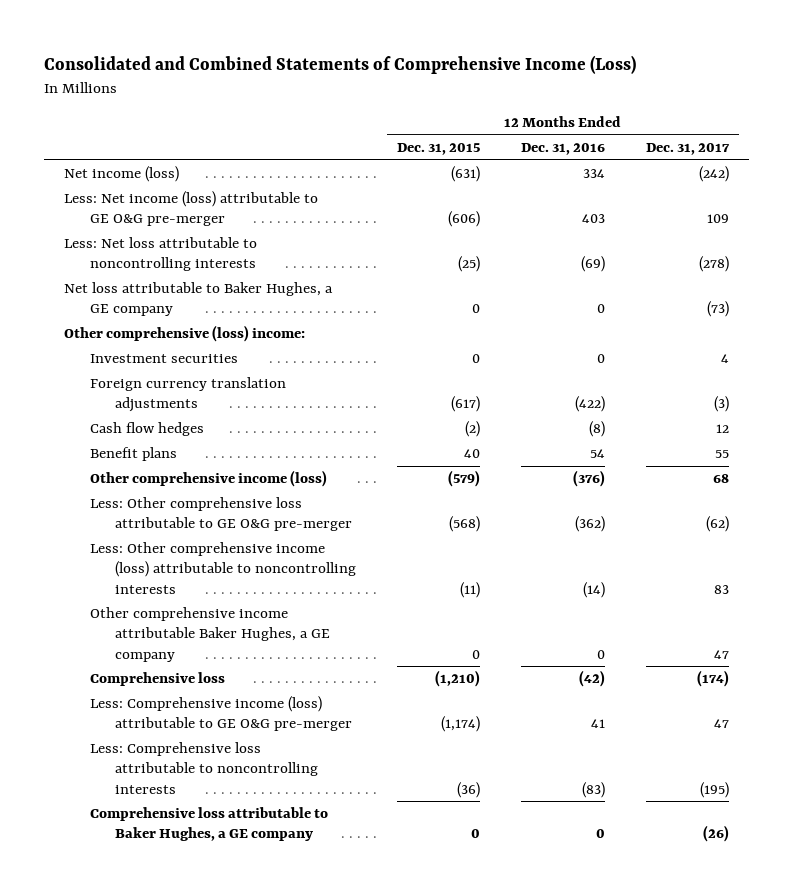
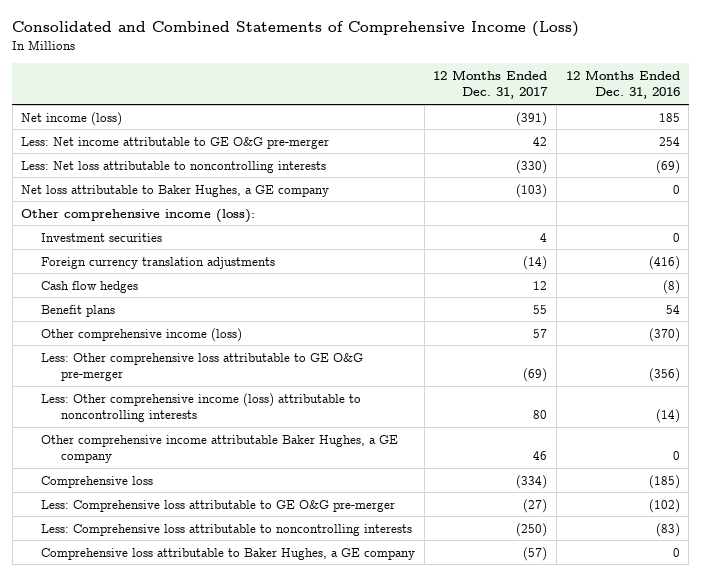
[396,142,480,155] Dec. 31, 2015 -> none
[582,169,605,179] 334 -> [658,112,680,122] 185
[698,166,729,183] (242) -> [516,111,548,126] (391)
[64,191,319,227] Less: Net income (loss) attributable to GE O&G pre-merger -> [21,136,330,149] Less: Net income attributable to GE O&G pre-merger
[581,214,605,224] 403 -> [658,136,680,146] 254
[706,214,729,224] 109 -> [533,136,548,146] 42
[698,256,729,273] (278) -> [516,159,548,174] (330)
[706,301,729,318] (73) -> [516,183,548,198] (103)
[64,325,306,343] Other comprehensive (loss) income: -> [21,208,256,223] Other comprehensive income (loss):
[574,396,605,413] (422) -> [648,255,680,270] (416)
[713,396,729,413] (3) -> [523,255,548,270] (14)
[572,470,605,488] (376) -> [648,327,680,342] (370)
[712,474,729,484] 68 -> [533,328,548,338] 57
[574,516,605,533] (362) -> [648,368,680,383] (356)
[705,516,729,533] (62) -> [523,368,548,383] (69)
[713,584,729,594] 83 -> [533,410,548,420] 80
[713,649,729,659] 47 -> [533,451,548,461] 46
[578,670,605,688] (42) -> [648,474,680,489] (185)
[696,670,729,688] (174) -> [516,474,548,489] (334)
[89,696,353,732] Less: Comprehensive income (loss) attributable to GE O&G pre-merger -> [41,499,396,512] Less: Comprehensive loss attributable to GE O&G pre-merger
[590,719,605,729] 41 -> [648,498,680,513] (102)
[713,719,729,729] 47 -> [523,498,548,513] (27)
[699,781,729,798] (195) -> [516,522,548,537] (250)
[702,825,729,843] (26) -> [523,546,548,561] (57)

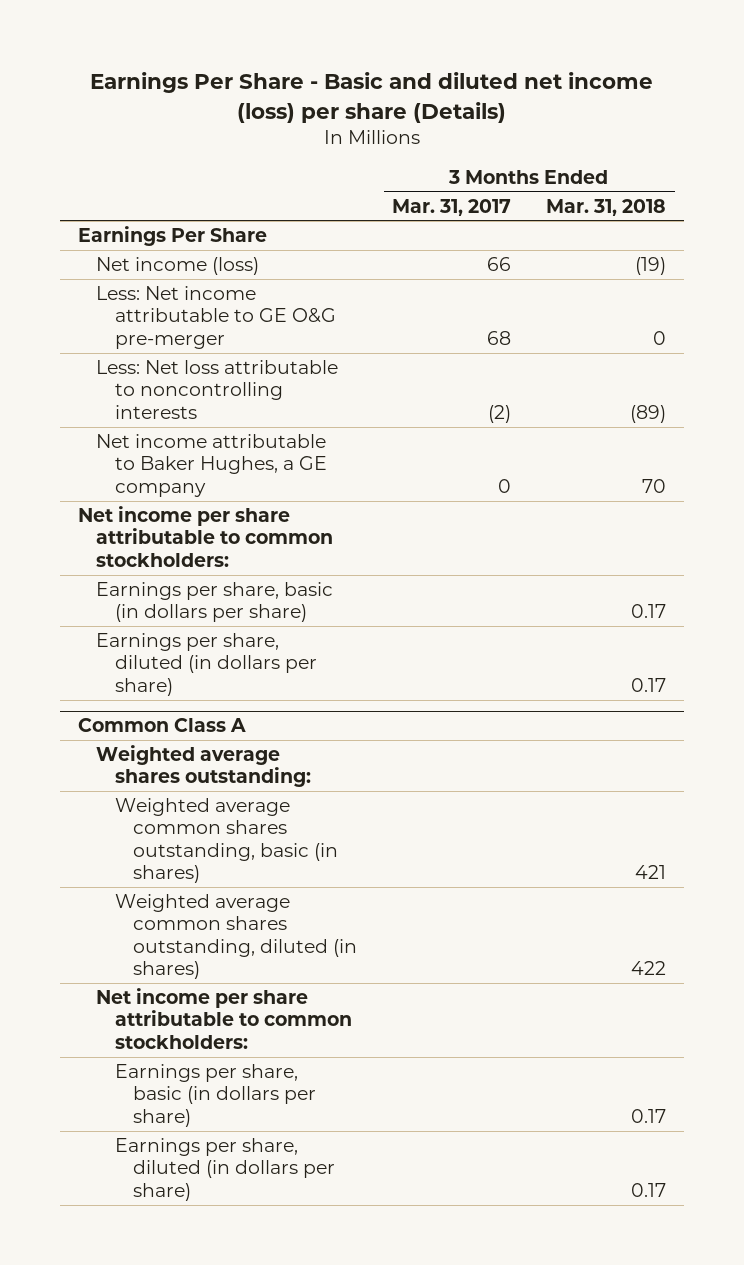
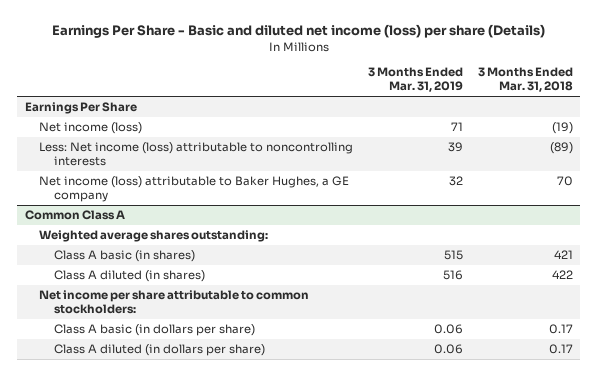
[392,198,512,216] Mar. 31, 2017 -> none
none -> [368,67,464,93] 3 Months Ended Mar. 31, 2019
[96,285,336,349] Less: Net income attributable to GE O&G pre-merger -> none
[77,505,334,567] Net income per share attributable to common stockholders: -> none
[96,581,334,623] Earnings per share, basic (in dollars per share) -> none
[96,632,317,696] Earnings per share, diluted (in dollars per share) -> none
[96,359,339,419] Less: Net loss attributable to noncontrolling interests -> [39,142,354,167] Less: Net income (loss) attributable to noncontrolling interests
[96,433,327,497] Net income attributable to Baker Hughes, a GE company -> [39,176,350,203] Net income (loss) attributable to Baker Hughes, a GE company
[114,797,339,884] Weighted average common shares outstanding, basic (in shares) -> [54,250,196,263] Class A basic (in shares)
[114,893,358,980] Weighted average common shares outstanding, diluted (in shares) -> [54,270,206,283] Class A diluted (in shares)
[114,1063,317,1127] Earnings per share, basic (in dollars per share) -> [54,324,256,337] Class A basic (in dollars per share)
[114,1137,336,1201] Earnings per share, diluted (in dollars per share) -> [54,344,266,357] Class A diluted (in dollars per share)

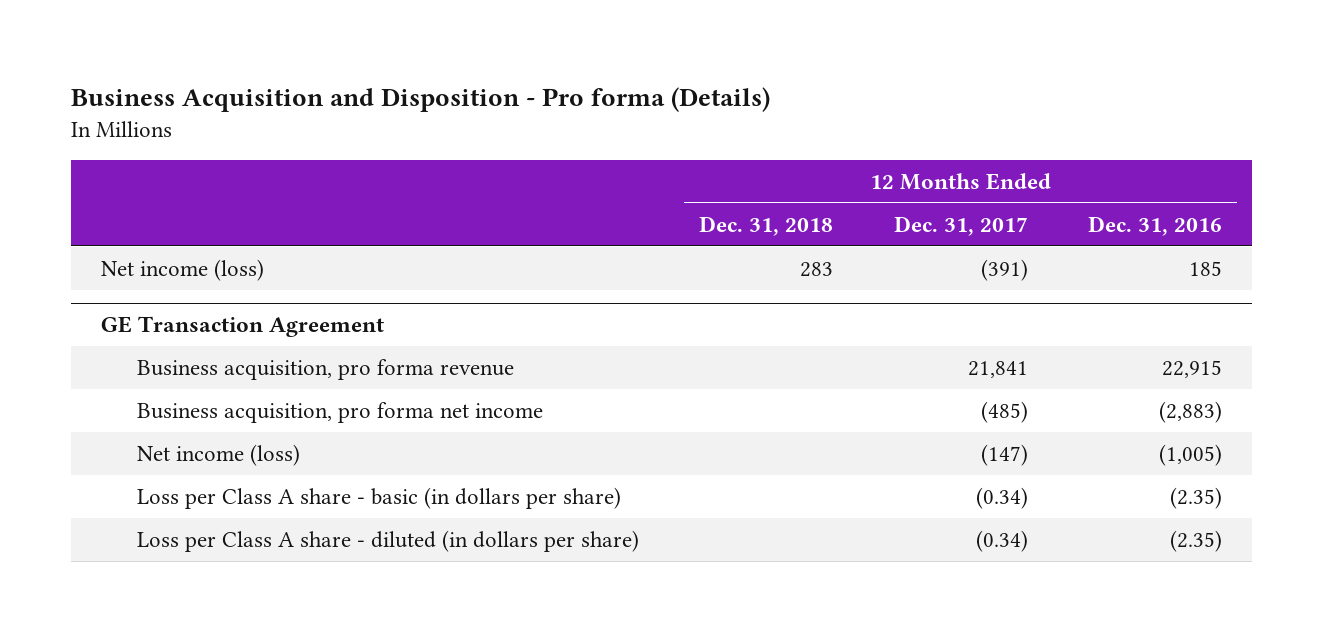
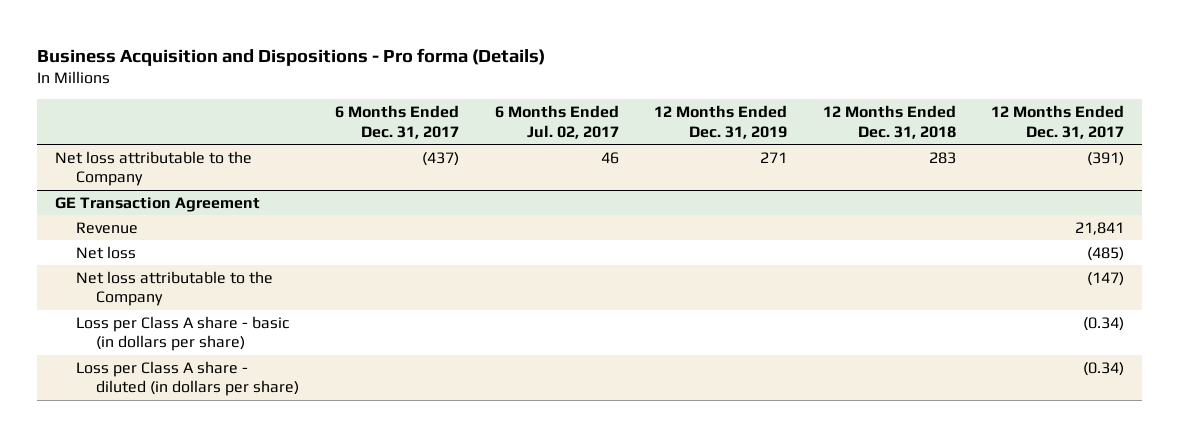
[70,87,770,113] Business Acquisition and Disposition - Pro forma (Details) -> [37,47,546,66] Business Acquisition and Dispositions - Pro forma (Details)
[1087,215,1222,236] Dec. 31, 2016 -> none
none -> [334,105,459,139] 6 Months Ended Dec. 31, 2017
none -> [494,105,619,139] 6 Months Ended Jul. 02, 2017
none -> [654,105,788,139] 12 Months Ended Dec. 31, 2019
[100,258,264,281] Net income (loss) -> [55,150,253,187] Net loss attributable to the Company
[136,358,514,380] Business acquisition, pro forma revenue -> [75,221,138,234] Revenue
[136,401,543,423] Business acquisition, pro forma net income -> [75,245,136,259] Net loss
[136,443,300,466] Net income (loss) -> [75,270,273,307] Net loss attributable to the Company

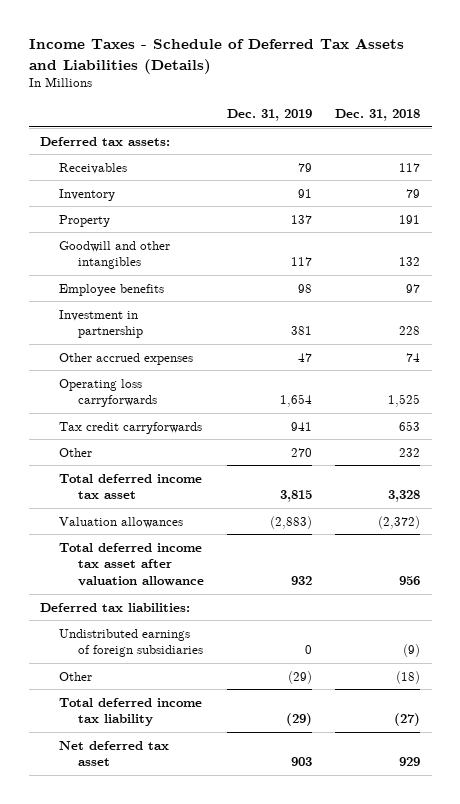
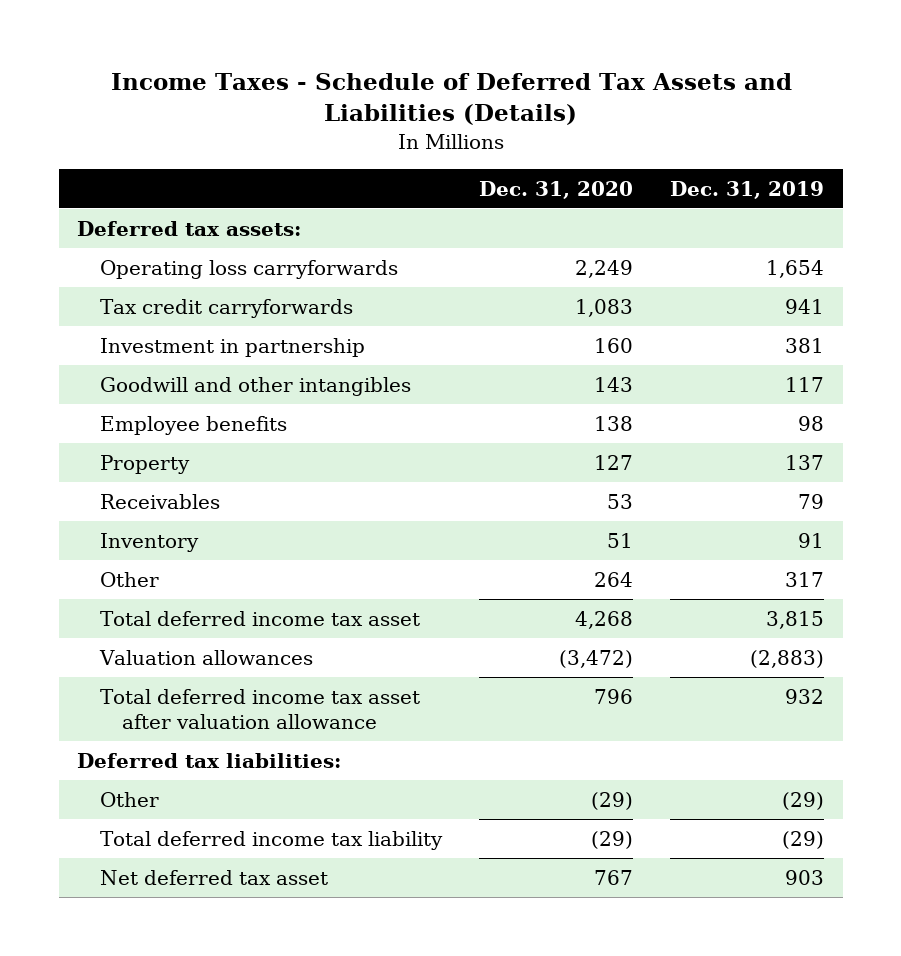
[335,109,421,122] Dec. 31, 2018 -> none
none -> [478,180,633,199] Dec. 31, 2020
[59,352,194,365] Other accrued expenses -> none
[59,309,144,339] Investment in partnership -> [99,337,365,357] Investment in partnership
[59,240,171,270] Goodwill and other intangibles -> [99,376,411,396] Goodwill and other intangibles
[59,283,165,296] Employee benefits -> [99,415,287,435] Employee benefits
[59,214,111,227] Property -> [99,454,190,474] Property
[59,162,128,174] Receivables -> [99,493,220,509] Receivables
[59,188,116,201] Inventory -> [99,532,199,552] Inventory
[291,447,313,457] 270 -> [784,571,824,587] 317
[59,628,204,658] Undistributed earnings of foreign subsidiaries -> none

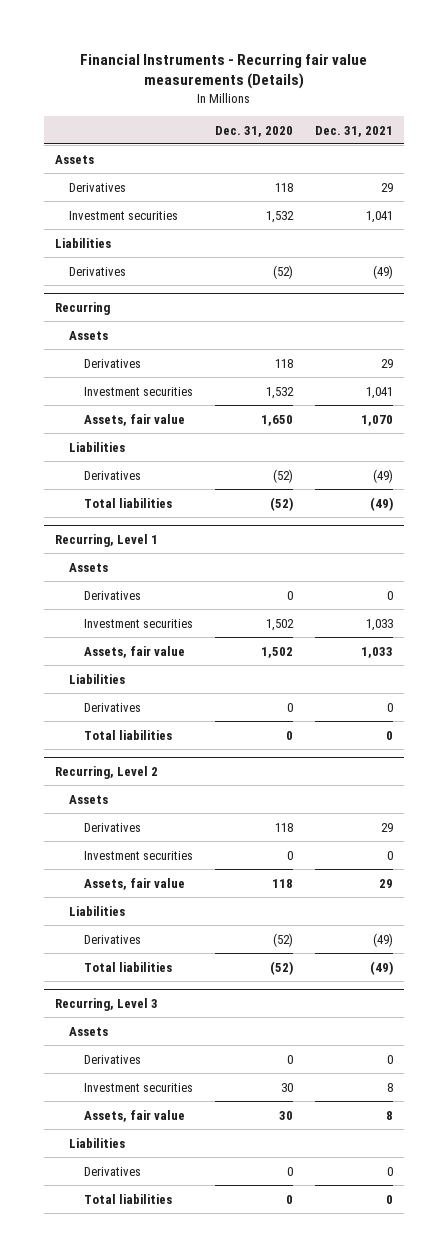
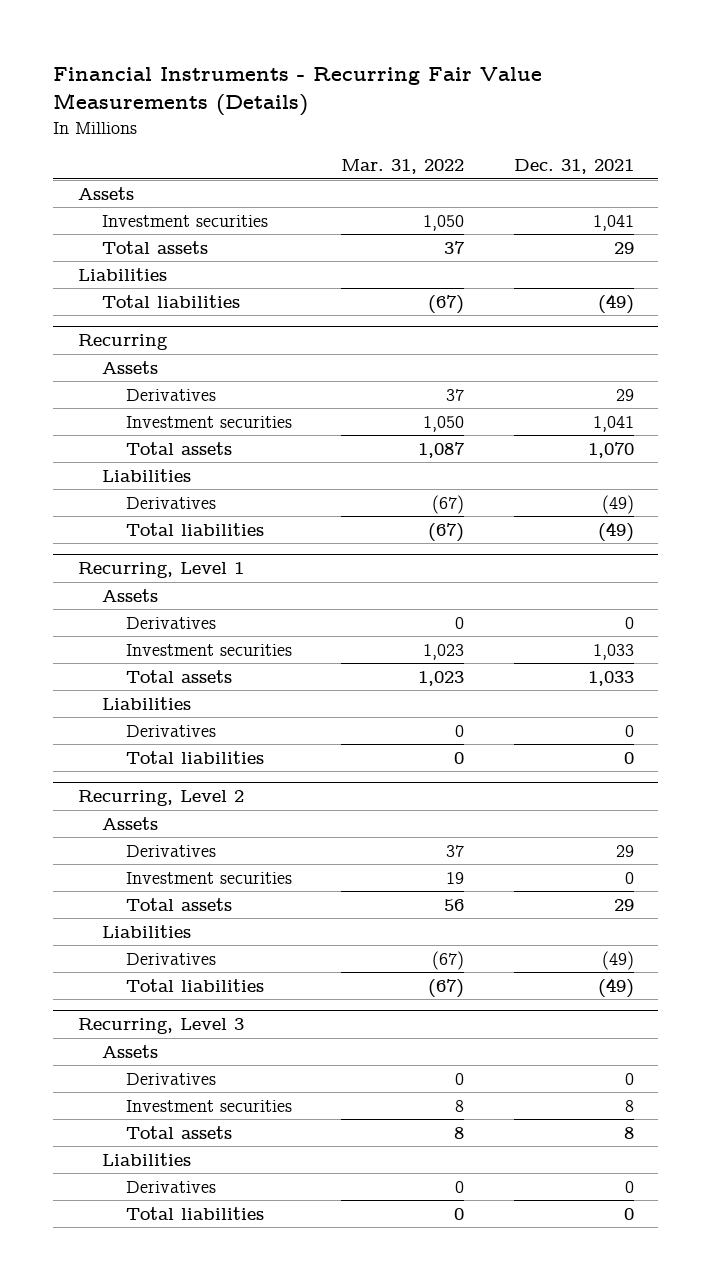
[80,53,368,90] Financial Instruments - Recurring fair value measurements (Details) -> [53,67,543,117] Financial Instruments - Recurring Fair Value Measurements (Details)
[214,125,293,137] Dec. 31, 2020 -> none
none -> [341,159,465,175] Mar. 31, 2022
[69,182,127,192] Derivatives -> none
none -> [101,240,208,254] Total assets
[69,266,127,276] Derivatives -> none
none -> [101,294,240,308] Total liabilities
[83,413,185,426] Assets, fair value -> [125,441,232,455] Total assets
[83,645,185,658] Assets, fair value -> [125,669,232,683] Total assets
[83,877,185,890] Assets, fair value -> [125,897,232,911] Total assets
[83,1109,185,1122] Assets, fair value -> [125,1125,232,1139] Total assets

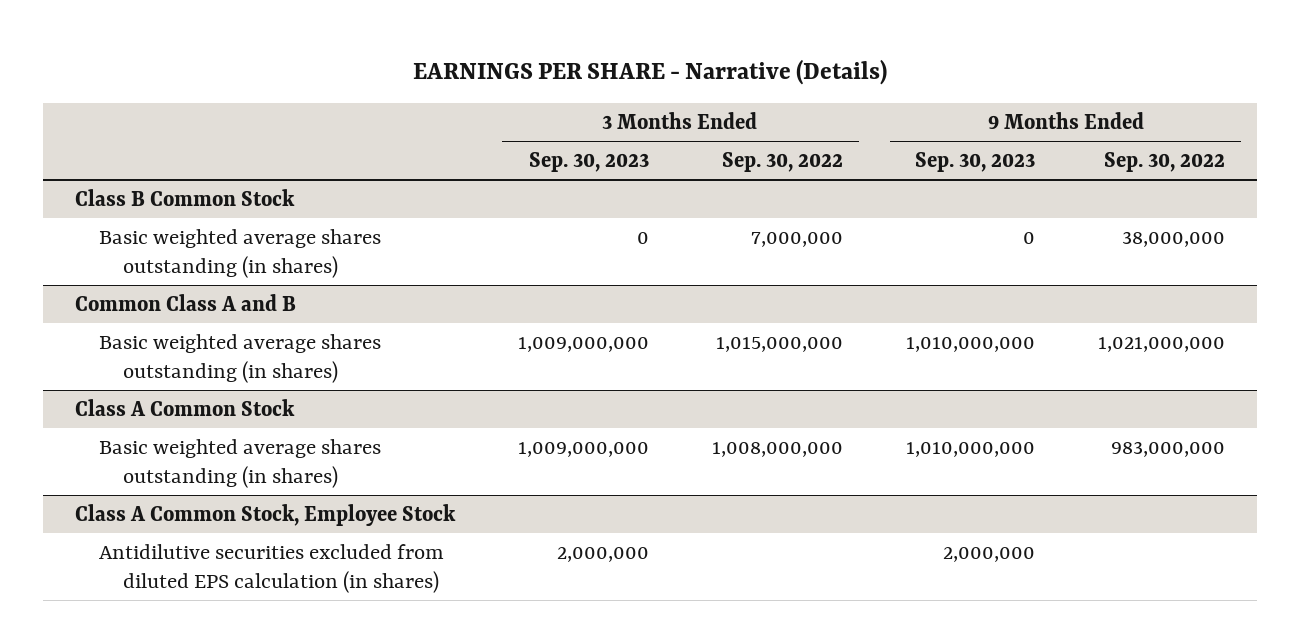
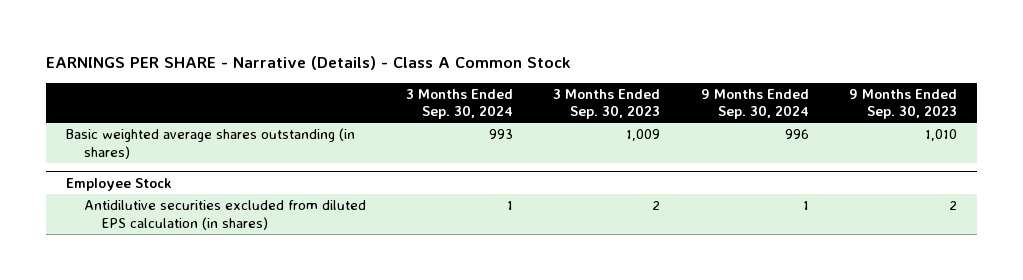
[413,59,888,86] EARNINGS PER SHARE - Narrative (Details) -> [46,56,572,71] EARNINGS PER SHARE - Narrative (Details) - Class A Common Stock
[722,151,844,172] Sep. 30, 2022 -> none
[1104,151,1226,172] Sep. 30, 2022 -> none
none -> [406,88,514,120] 3 Months Ended Sep. 30, 2024
none -> [700,88,809,120] 9 Months Ended Sep. 30, 2024
[74,188,295,206] Class B Common Stock -> none
[74,293,296,311] Common Class A and B -> none
[98,333,381,383] Basic weighted average shares outstanding (in shares) -> none
[98,438,381,488] Basic weighted average shares outstanding (in shares) -> none
[74,503,456,526] Class A Common Stock, Employee Stock -> none
[636,231,649,244] 0 -> [626,128,661,141] 1,009
[1023,231,1036,244] 0 -> [924,128,957,141] 1,010
[74,398,295,416] Class A Common Stock -> [66,177,173,191] Employee Stock
[556,546,649,562] 2,000,000 -> [652,200,661,210] 2
[943,546,1036,562] 2,000,000 -> [948,200,957,210] 2

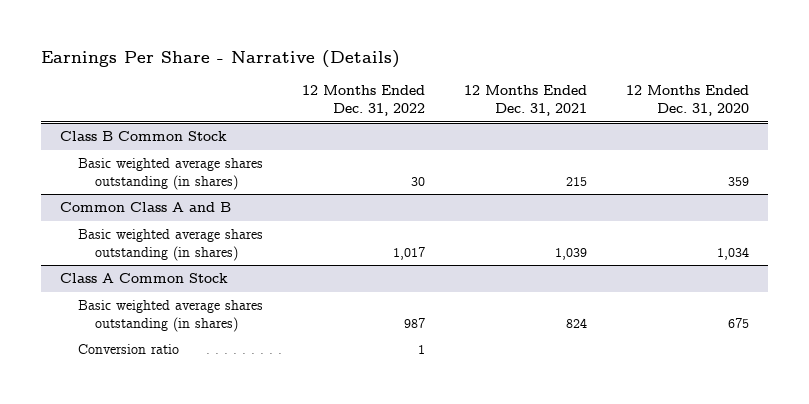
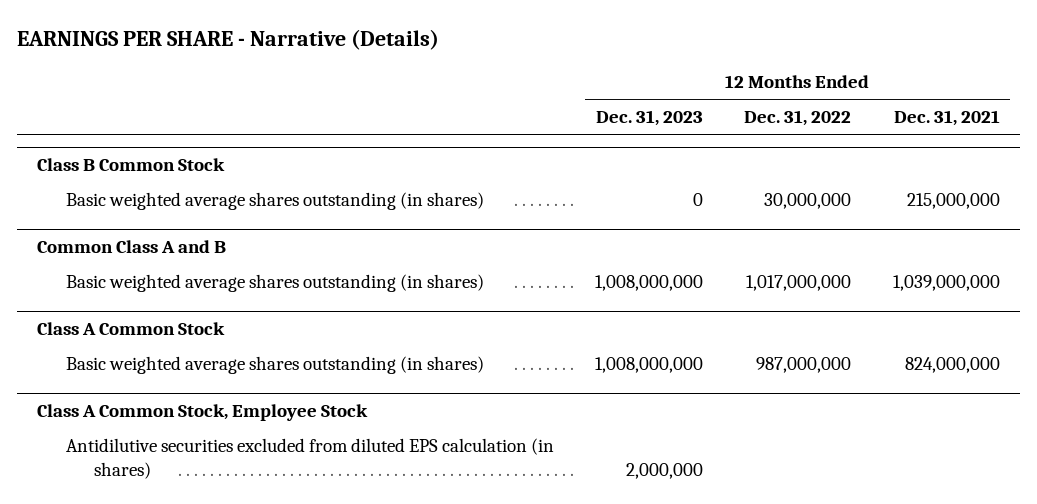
[40,50,400,69] Earnings Per Share - Narrative (Details) -> [16,28,439,50] EARNINGS PER SHARE - Narrative (Details)
[625,85,749,117] 12 Months Ended Dec. 31, 2020 -> none
none -> [596,109,704,126] Dec. 31, 2023
[410,176,425,186] 30 -> [764,192,852,209] 30,000,000
[565,176,587,186] 215 -> [906,192,1000,209] 215,000,000
[392,246,425,260] 1,017 -> [746,274,852,291] 1,017,000,000
[554,247,587,260] 1,039 -> [892,274,1000,291] 1,039,000,000
[77,344,179,355] Conversion ratio -> none
[403,317,425,328] 987 -> [756,356,852,373] 987,000,000
[565,317,587,328] 824 -> [904,356,1000,373] 824,000,000
none -> [37,403,369,421] Class A Common Stock, Employee Stock
none -> [65,437,554,479] Antidilutive securities excluded from diluted EPS calculation (in shares)

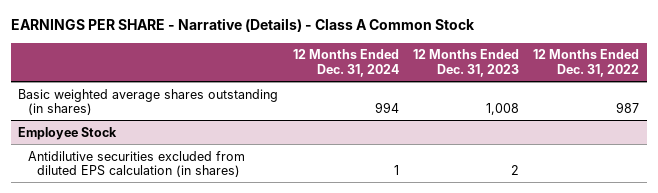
[16,28,439,50] EARNINGS PER SHARE - Narrative (Details) -> [11,18,476,33] EARNINGS PER SHARE - Narrative (Details) - Class A Common Stock
[893,109,1000,126] Dec. 31, 2021 -> none
none -> [292,49,399,77] 12 Months Ended Dec. 31, 2024
[37,157,226,171] Class B Common Stock -> none
[37,239,227,253] Common Class A and B -> none
[65,273,484,292] Basic weighted average shares outstanding (in shares) -> none
[65,355,484,374] Basic weighted average shares outstanding (in shares) -> none
[37,403,369,421] Class A Common Stock, Employee Stock -> none
[693,192,704,206] 0 -> [486,102,520,115] 1,008
[764,192,852,209] 30,000,000 -> [616,101,640,113] 987
[37,321,226,335] Class A Common Stock -> [18,126,118,140] Employee Stock
[626,462,704,479] 2,000,000 -> [511,164,520,175] 2

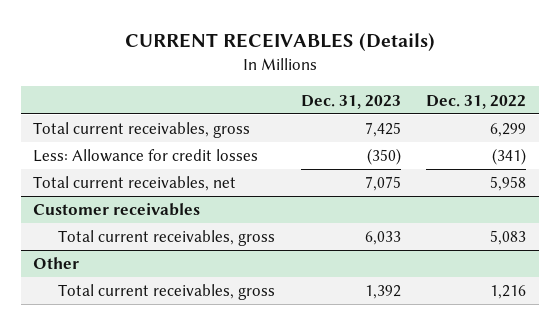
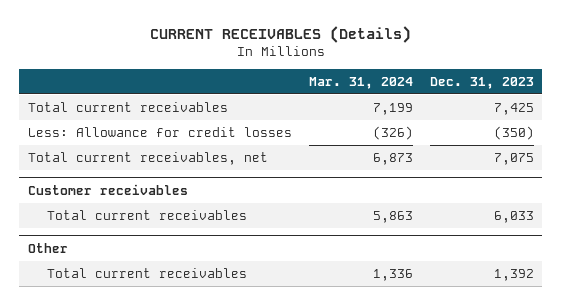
[426,94,527,109] Dec. 31, 2022 -> none
none -> [308,76,413,89] Mar. 31, 2024
[33,122,251,139] Total current receivables, gross -> [27,101,228,112] Total current receivables
[57,230,275,247] Total current receivables, gross -> [47,209,248,220] Total current receivables
[57,284,275,301] Total current receivables, gross -> [47,267,248,278] Total current receivables

